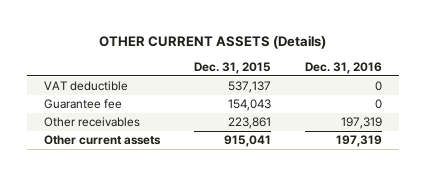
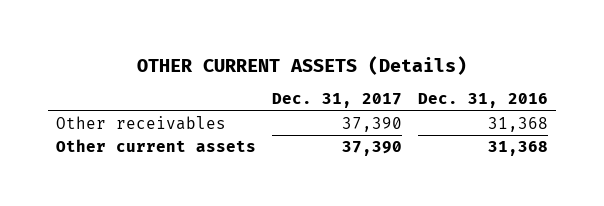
[194,61,272,74] Dec. 31, 2015 -> none
none -> [271,93,402,109] Dec. 31, 2017
[44,81,129,92] VAT deductible -> none
[44,99,123,110] Guarantee fee -> none
[341,117,383,130] 197,319 -> [487,117,548,133] 31,368
[336,135,383,148] 197,319 -> [487,141,548,157] 31,368

